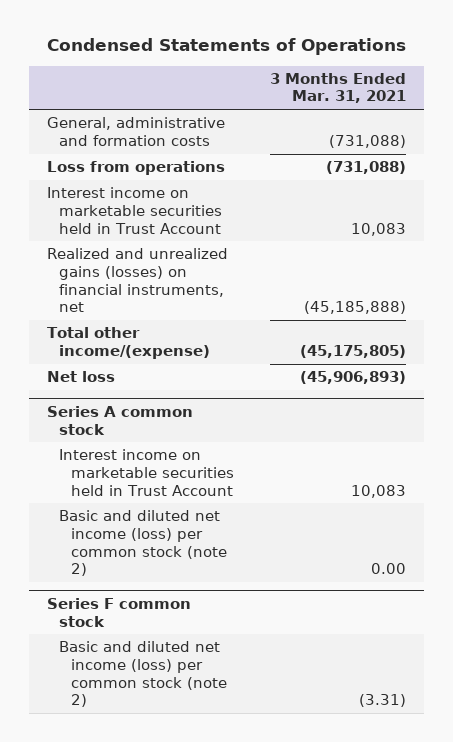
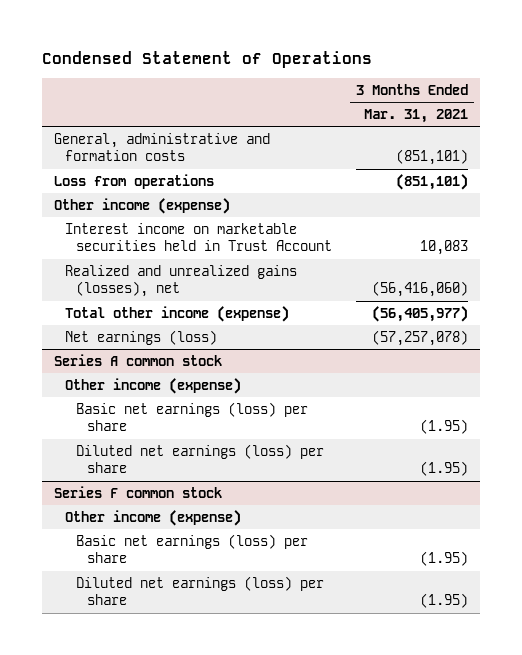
[46,38,406,56] Condensed Statements of Operations -> [42,50,373,68] Condensed Statement of Operations
[329,134,407,148] (731,088) -> [395,149,468,166] (851,101)
[326,161,407,175] (731,088) -> [395,173,468,190] (851,101)
none -> [54,197,231,214] Other income (expense)
[46,248,228,313] Realized and unrealized gains (losses) on financial instruments, net -> [64,264,297,298] Realized and unrealized gains (losses), net
[304,301,407,315] (45,185,888) -> [371,281,468,298] (56,416,060)
[46,327,211,359] Total other income/(expense) -> [64,305,289,322] Total other income (expense)
[300,344,407,358] (45,175,805) -> [371,305,468,322] (56,405,977)
[46,371,115,383] Net loss -> [64,329,217,345] Net earnings (loss)
[300,371,407,385] (45,906,893) -> [371,329,468,346] (57,257,078)
[59,449,235,496] Interest income on marketable securities held in Trust Account -> none
[59,510,228,577] Basic and diluted net income (loss) per common stock (note 2) -> none
none -> [64,377,241,394] Other income (expense)
none -> [75,401,308,432] Basic net earnings (loss) per share
none -> [75,443,324,474] Diluted net earnings (loss) per share
[59,641,228,708] Basic and diluted net income (loss) per common stock (note 2) -> none
none -> [64,509,241,526] Other income (expense)
none -> [75,533,308,564] Basic net earnings (loss) per share
none -> [75,575,324,606] Diluted net earnings (loss) per share

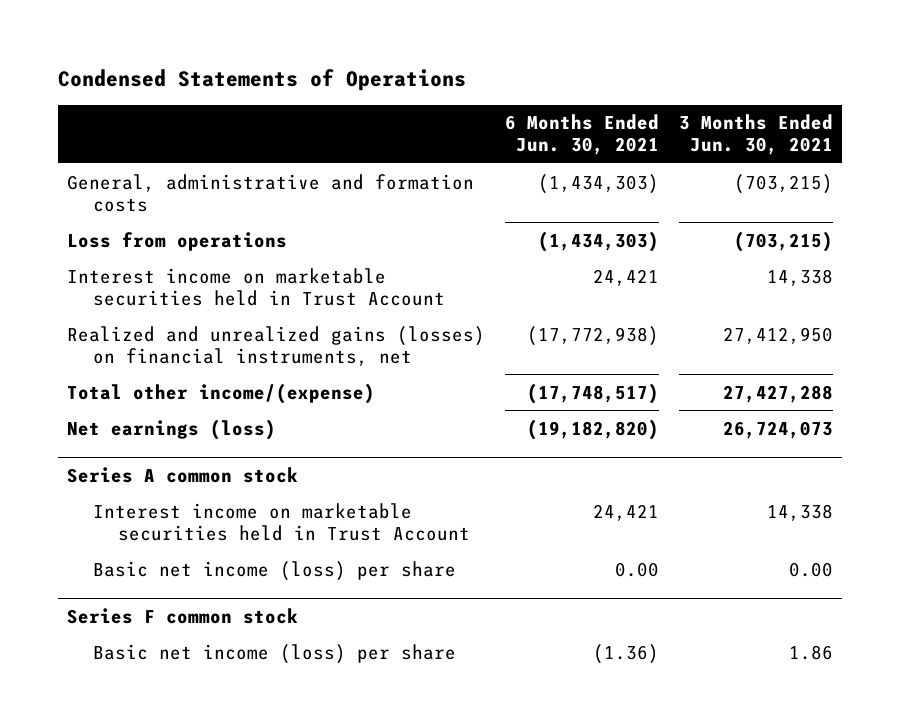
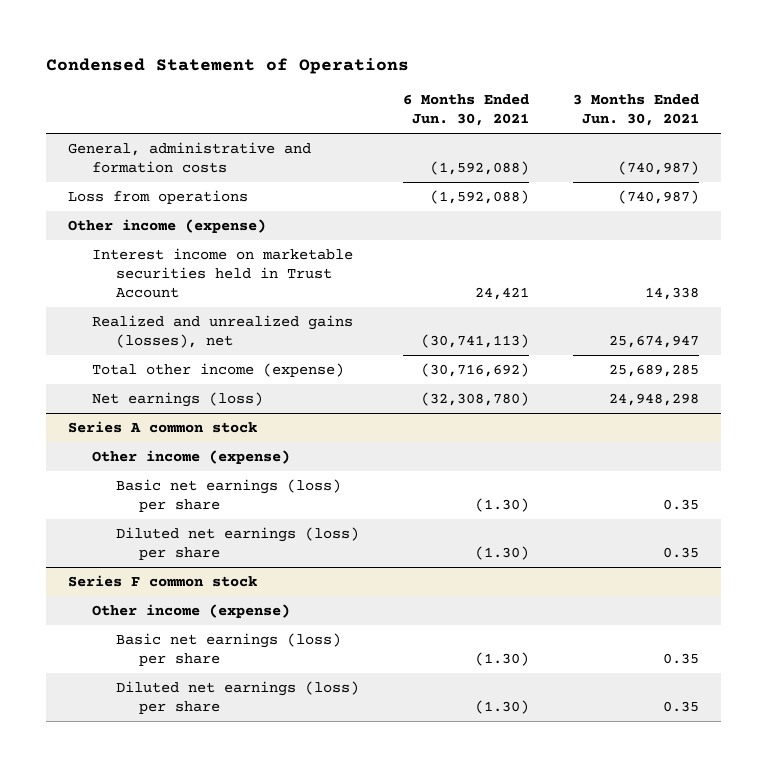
[57,69,466,92] Condensed Statements of Operations -> [45,57,409,74] Condensed Statement of Operations
[538,173,660,194] (1,434,303) -> [429,161,529,176] (1,592,088)
[733,173,833,194] (703,215) -> [618,161,700,176] (740,987)
[538,230,660,252] (1,434,303) -> [429,189,529,204] (1,592,088)
[733,230,833,252] (703,215) -> [618,189,700,204] (740,987)
none -> [67,218,266,233] Other income (expense)
[67,325,486,366] Realized and unrealized gains (losses) on financial instruments, net -> [91,314,353,349] Realized and unrealized gains (losses), net
[527,325,660,346] (17,772,938) -> [420,334,529,349] (30,741,113)
[722,326,833,344] 27,412,950 -> [609,335,700,349] 25,674,947
[67,382,376,404] Total other income/(expense) -> [91,362,344,377] Total other income (expense)
[527,382,660,404] (17,748,517) -> [420,362,529,377] (30,716,692)
[722,384,833,403] 27,427,288 -> [609,363,700,377] 25,689,285
[527,418,660,440] (19,182,820) -> [420,391,529,406] (32,308,780)
[722,420,833,439] 26,724,073 -> [609,392,700,406] 24,948,298
[92,502,471,541] Interest income on marketable securities held in Trust Account -> none
none -> [91,449,290,464] Other income (expense)
[92,560,456,581] Basic net income (loss) per share -> [115,478,341,513] Basic net earnings (loss) per share
[615,561,660,577] 0.00 -> [474,498,529,513] (1.30)
[788,561,833,577] 0.00 -> [663,499,700,511] 0.35
none -> [115,526,359,561] Diluted net earnings (loss) per share
none -> [91,603,290,618] Other income (expense)
[92,643,456,664] Basic net income (loss) per share -> [115,632,341,667] Basic net earnings (loss) per share
[593,643,660,664] (1.36) -> [474,652,529,667] (1.30)
[788,644,833,660] 1.86 -> [663,653,700,665] 0.35
none -> [115,680,359,715] Diluted net earnings (loss) per share

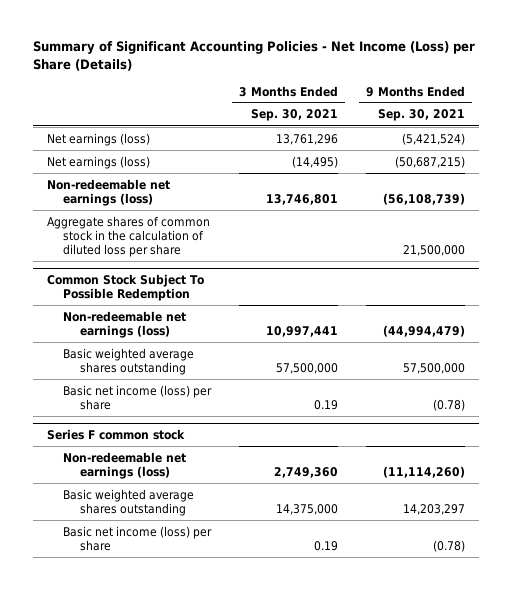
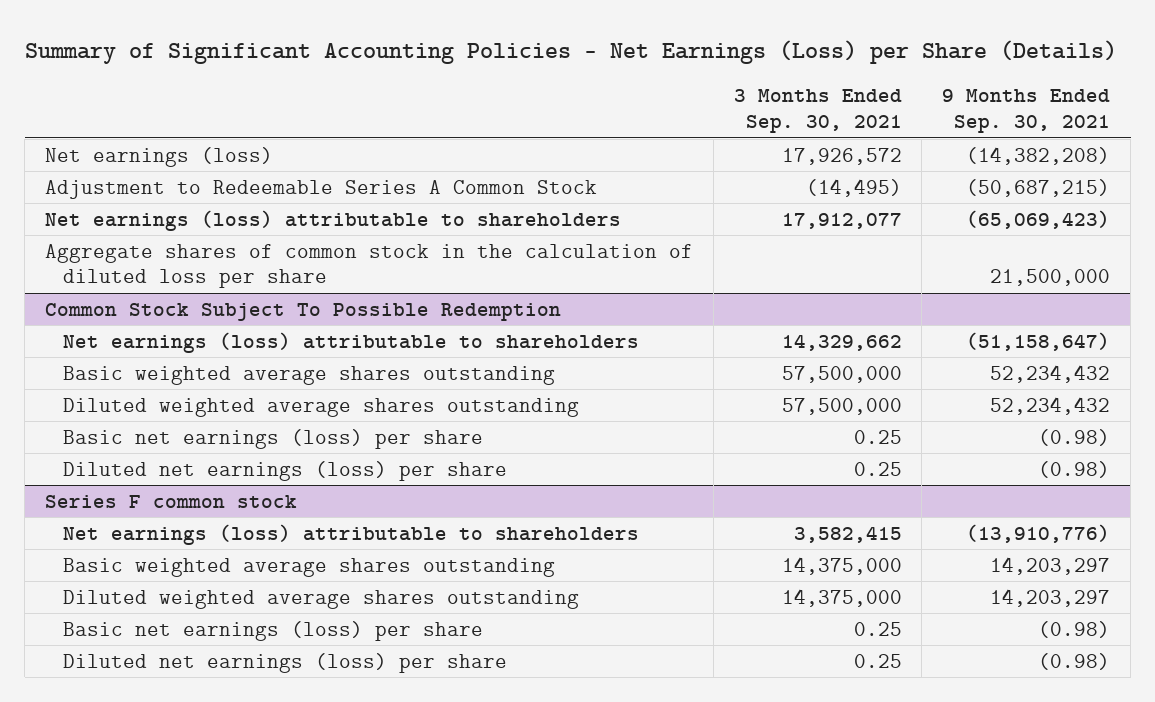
[33,40,476,71] Summary of Significant Accounting Policies - Net Income (Loss) per Share (Details) -> [24,40,1117,65] Summary of Significant Accounting Policies - Net Earnings (Loss) per Share (Details)
[276,133,339,145] 13,761,296 -> [781,147,902,165] 17,926,572
[402,132,466,145] (5,421,524) -> [966,146,1111,165] (14,382,208)
[47,155,151,169] Net earnings (loss) -> [45,179,598,199] Adjustment to Redeemable Series A Common Stock
[47,178,171,206] Non-redeemable net earnings (loss) -> [45,209,622,231] Net earnings (loss) attributable to shareholders
[266,193,339,205] 13,746,801 -> [781,212,902,229] 17,912,077
[383,192,466,205] (56,108,739) -> [966,209,1111,229] (65,069,423)
[63,310,187,338] Non-redeemable net earnings (loss) -> [63,331,640,353] Net earnings (loss) attributable to shareholders
[266,325,339,337] 10,997,441 -> [781,333,902,351] 14,329,662
[383,324,466,337] (44,994,479) -> [966,331,1111,351] (51,158,647)
[403,362,466,374] 57,500,000 -> [990,364,1111,383] 52,234,432
none -> [63,397,580,417] Diluted weighted average shares outstanding
[63,384,213,410] Basic net income (loss) per share -> [63,428,484,449] Basic net earnings (loss) per share
[314,399,339,410] 0.19 -> [853,429,902,444] 0.25
[433,398,466,411] (0.78) -> [1038,428,1111,446] (0.98)
none -> [63,460,508,481] Diluted net earnings (loss) per share
[63,451,187,479] Non-redeemable net earnings (loss) -> [63,523,640,545] Net earnings (loss) attributable to shareholders
[274,466,339,478] 2,749,360 -> [793,525,902,543] 3,582,415
[383,465,466,478] (11,114,260) -> [966,523,1111,543] (13,910,776)
none -> [63,589,580,609] Diluted weighted average shares outstanding
[63,525,213,551] Basic net income (loss) per share -> [63,620,484,641] Basic net earnings (loss) per share
[314,540,339,551] 0.19 -> [853,621,902,636] 0.25
[433,539,466,552] (0.78) -> [1038,620,1111,638] (0.98)
none -> [63,652,508,673] Diluted net earnings (loss) per share

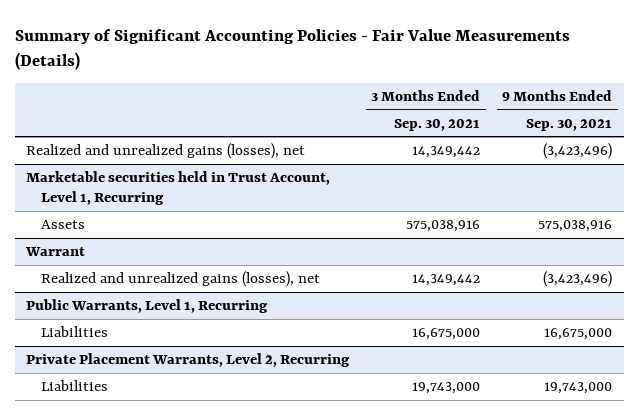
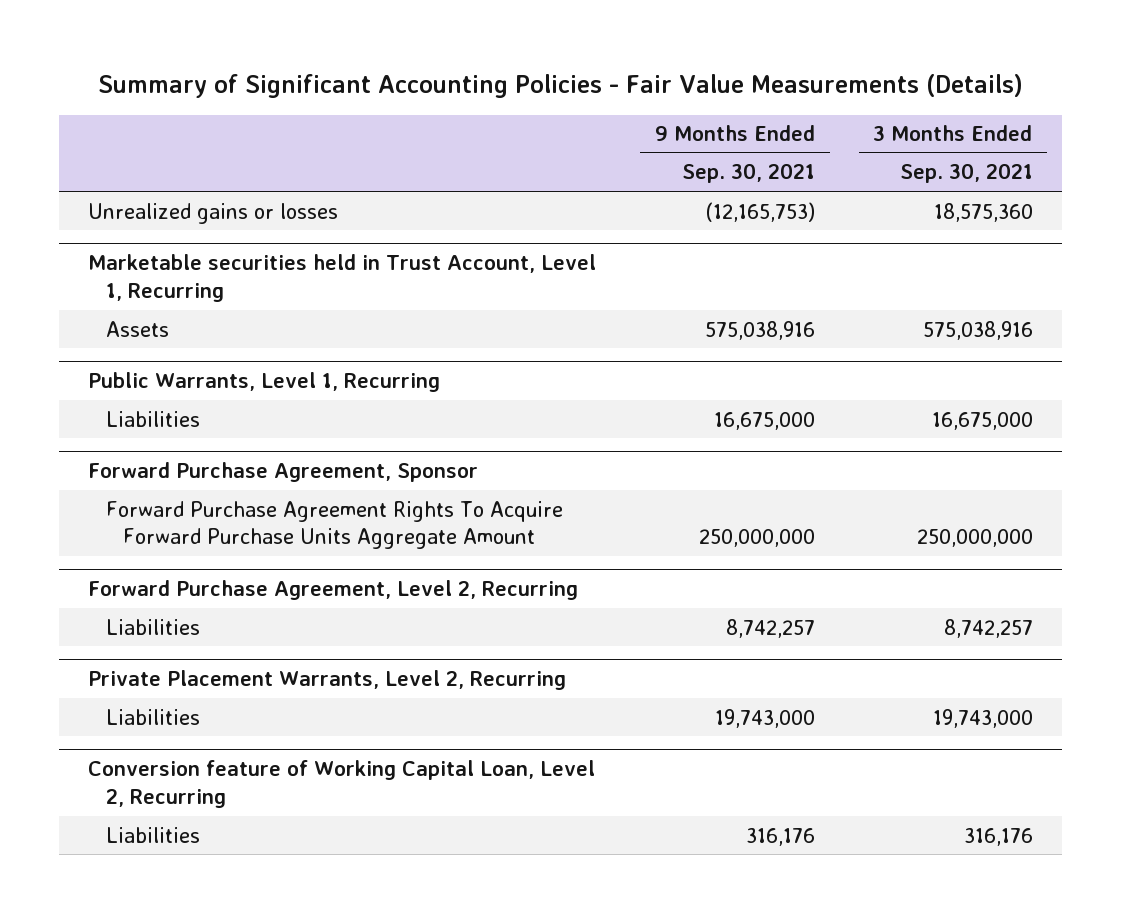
[25,143,305,160] Realized and unrealized gains (losses), net -> [88,202,339,224] Unrealized gains or losses
[412,146,481,159] 14,349,442 -> [933,202,1033,222] 18,575,360
[543,143,613,160] (3,423,496) -> [704,201,815,222] (12,165,753)
[24,247,85,257] Warrant -> none
[40,271,320,288] Realized and unrealized gains (losses), net -> none
none -> [88,462,479,483] Forward Purchase Agreement, Sponsor
none -> [105,500,563,550] Forward Purchase Agreement Rights To Acquire Forward Purchase Units Aggregate Amount
none -> [88,580,579,601] Forward Purchase Agreement, Level 2, Recurring
none -> [105,618,200,635] Liabilities
none -> [88,760,596,808] Conversion feature of Working Capital Loan, Level 2, Recurring
none -> [105,826,200,843] Liabilities

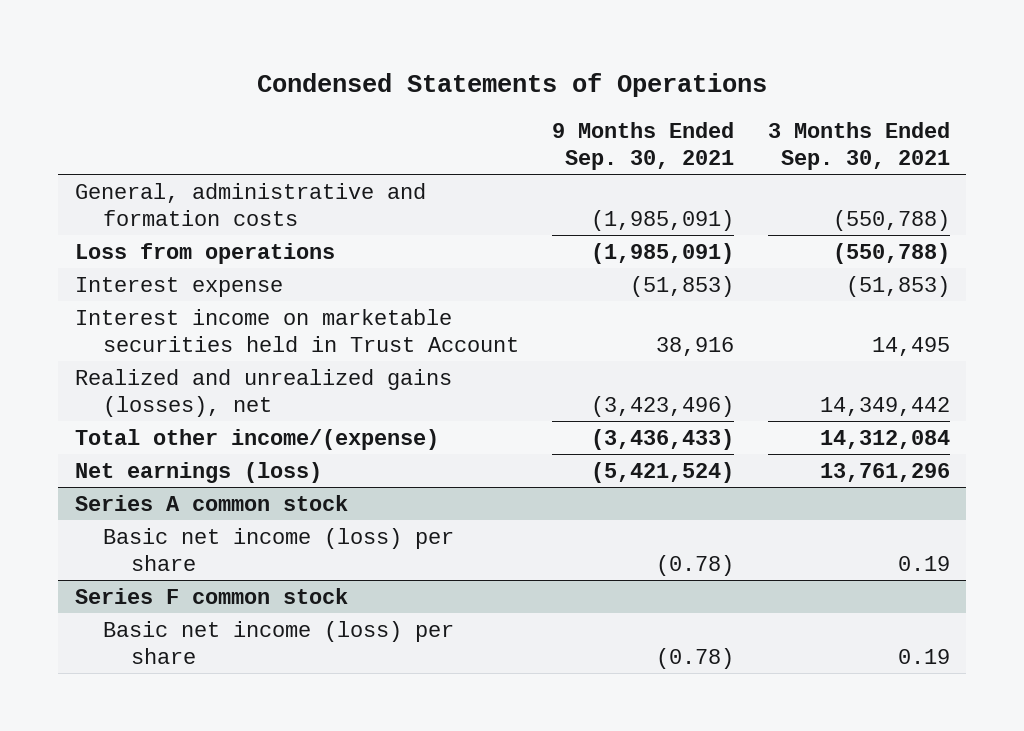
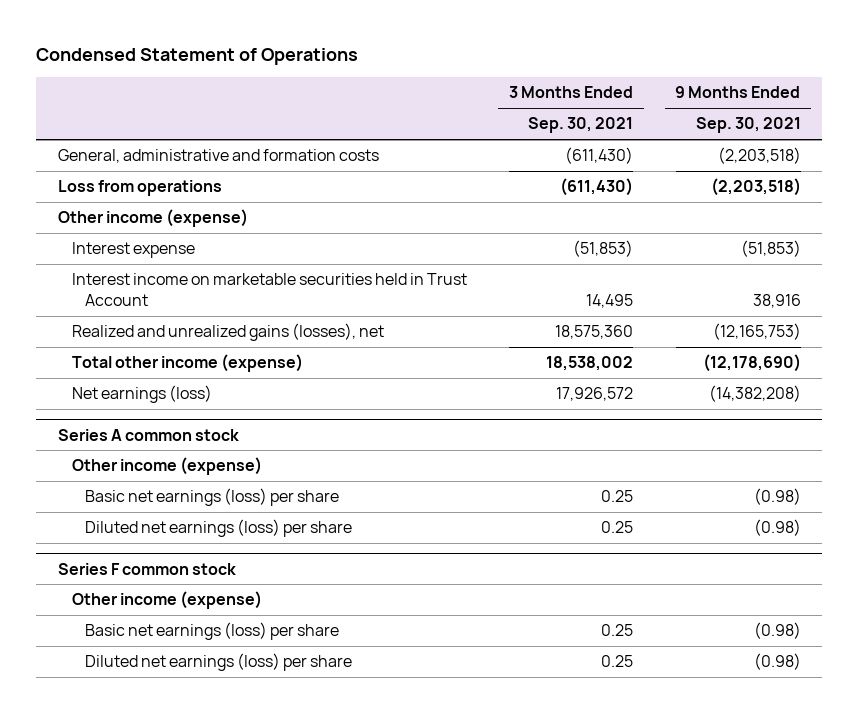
[257,73,768,98] Condensed Statements of Operations -> [36,48,359,66] Condensed Statement of Operations
[591,209,735,231] (1,985,091) -> [717,147,801,165] (2,203,518)
[832,209,950,231] (550,788) -> [565,147,634,165] (611,430)
[591,242,735,264] (1,985,091) -> [710,178,801,197] (2,203,518)
[832,242,950,264] (550,788) -> [560,178,634,197] (611,430)
none -> [57,209,248,228] Other income (expense)
[591,395,735,417] (3,423,496) -> [712,323,801,341] (12,165,753)
[819,396,950,416] 14,349,442 -> [555,325,634,340] 18,575,360
[74,428,439,450] Total other income/(expense) -> [71,354,303,373] Total other income (expense)
[591,428,735,450] (3,436,433) -> [702,354,801,373] (12,178,690)
[819,429,950,449] 14,312,084 -> [546,356,634,372] 18,538,002
[591,461,735,483] (5,421,524) -> [708,385,801,403] (14,382,208)
[819,462,950,482] 13,761,296 -> [556,387,634,402] 17,926,572
none -> [71,457,262,476] Other income (expense)
[102,527,454,571] Basic net income (loss) per share -> [85,488,340,507] Basic net earnings (loss) per share
[656,554,735,576] (0.78) -> [753,488,801,506] (0.98)
[897,555,950,571] 0.19 -> [601,490,634,503] 0.25
none -> [85,519,353,538] Diluted net earnings (loss) per share
none -> [71,591,262,610] Other income (expense)
[102,620,454,664] Basic net income (loss) per share -> [85,622,340,641] Basic net earnings (loss) per share
[656,647,735,669] (0.78) -> [753,622,801,640] (0.98)
[897,648,950,664] 0.19 -> [601,624,634,637] 0.25
none -> [85,653,353,672] Diluted net earnings (loss) per share

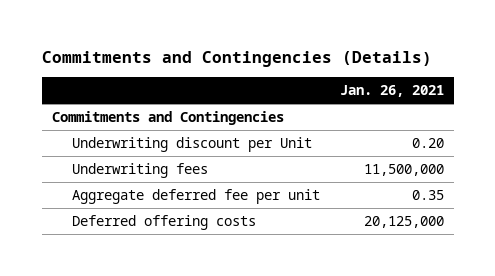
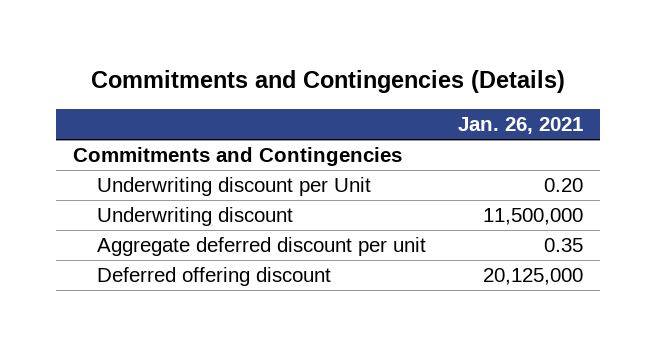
[71,163,208,179] Underwriting fees -> [96,207,293,227] Underwriting discount
[71,189,320,205] Aggregate deferred fee per unit -> [96,237,426,257] Aggregate deferred discount per unit
[71,215,256,231] Deferred offering costs -> [96,267,331,287] Deferred offering discount

